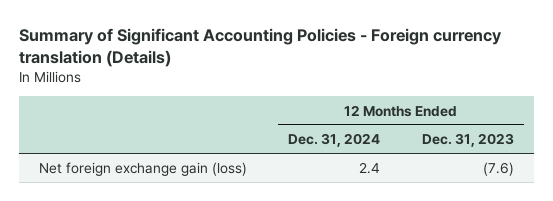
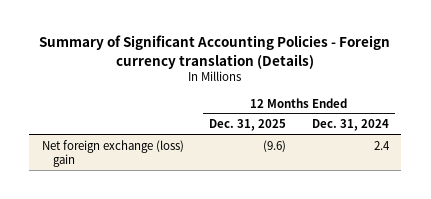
[421,133,514,148] Dec. 31, 2023 -> none
none -> [209,119,287,132] Dec. 31, 2025
[39,162,248,177] Net foreign exchange gain (loss) -> [41,139,184,167] Net foreign exchange (loss) gain

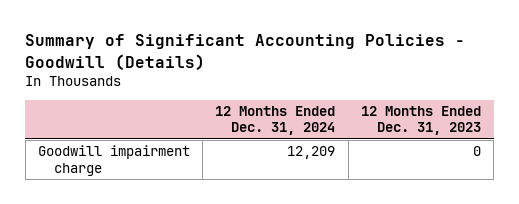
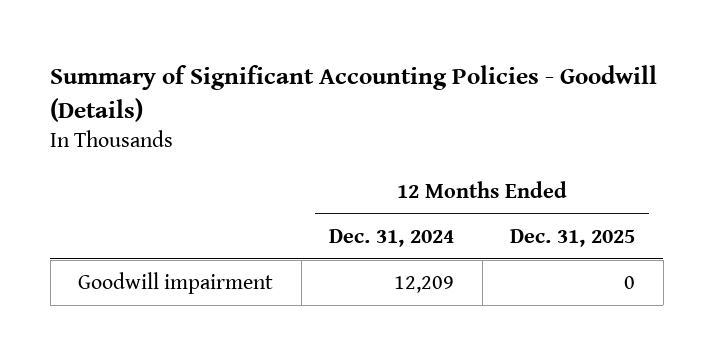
[360,105,481,136] 12 Months Ended Dec. 31, 2023 -> none
none -> [510,228,636,247] Dec. 31, 2025
[37,145,190,176] Goodwill impairment charge -> [78,272,274,295] Goodwill impairment

